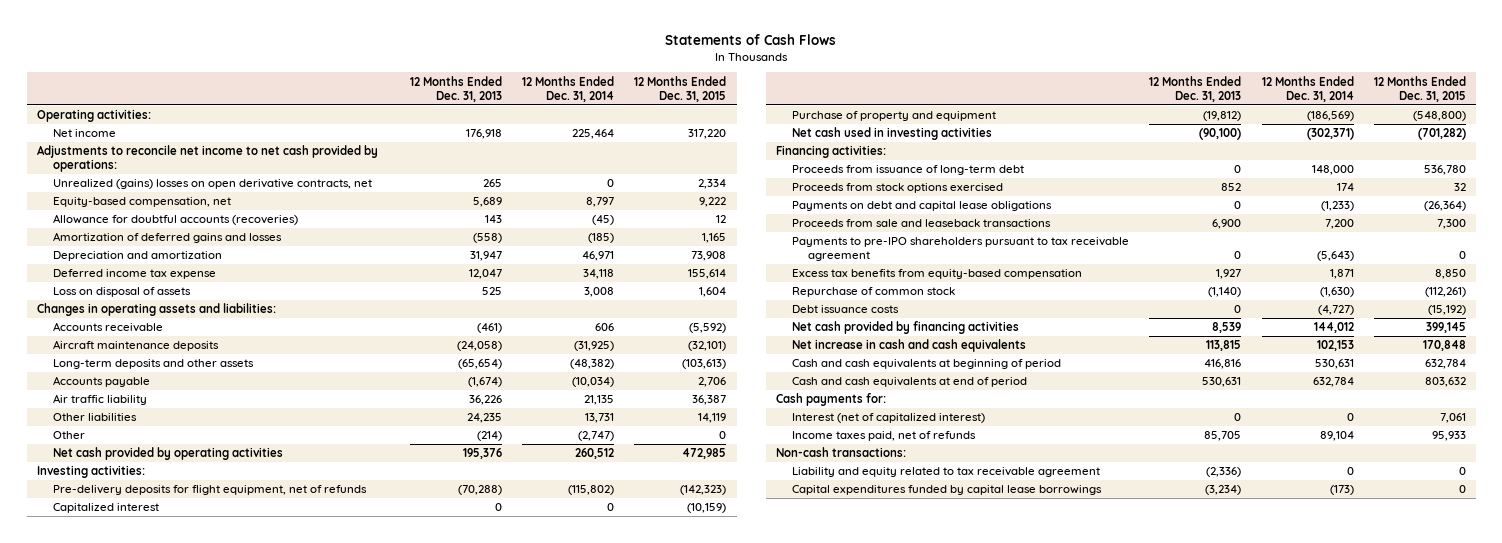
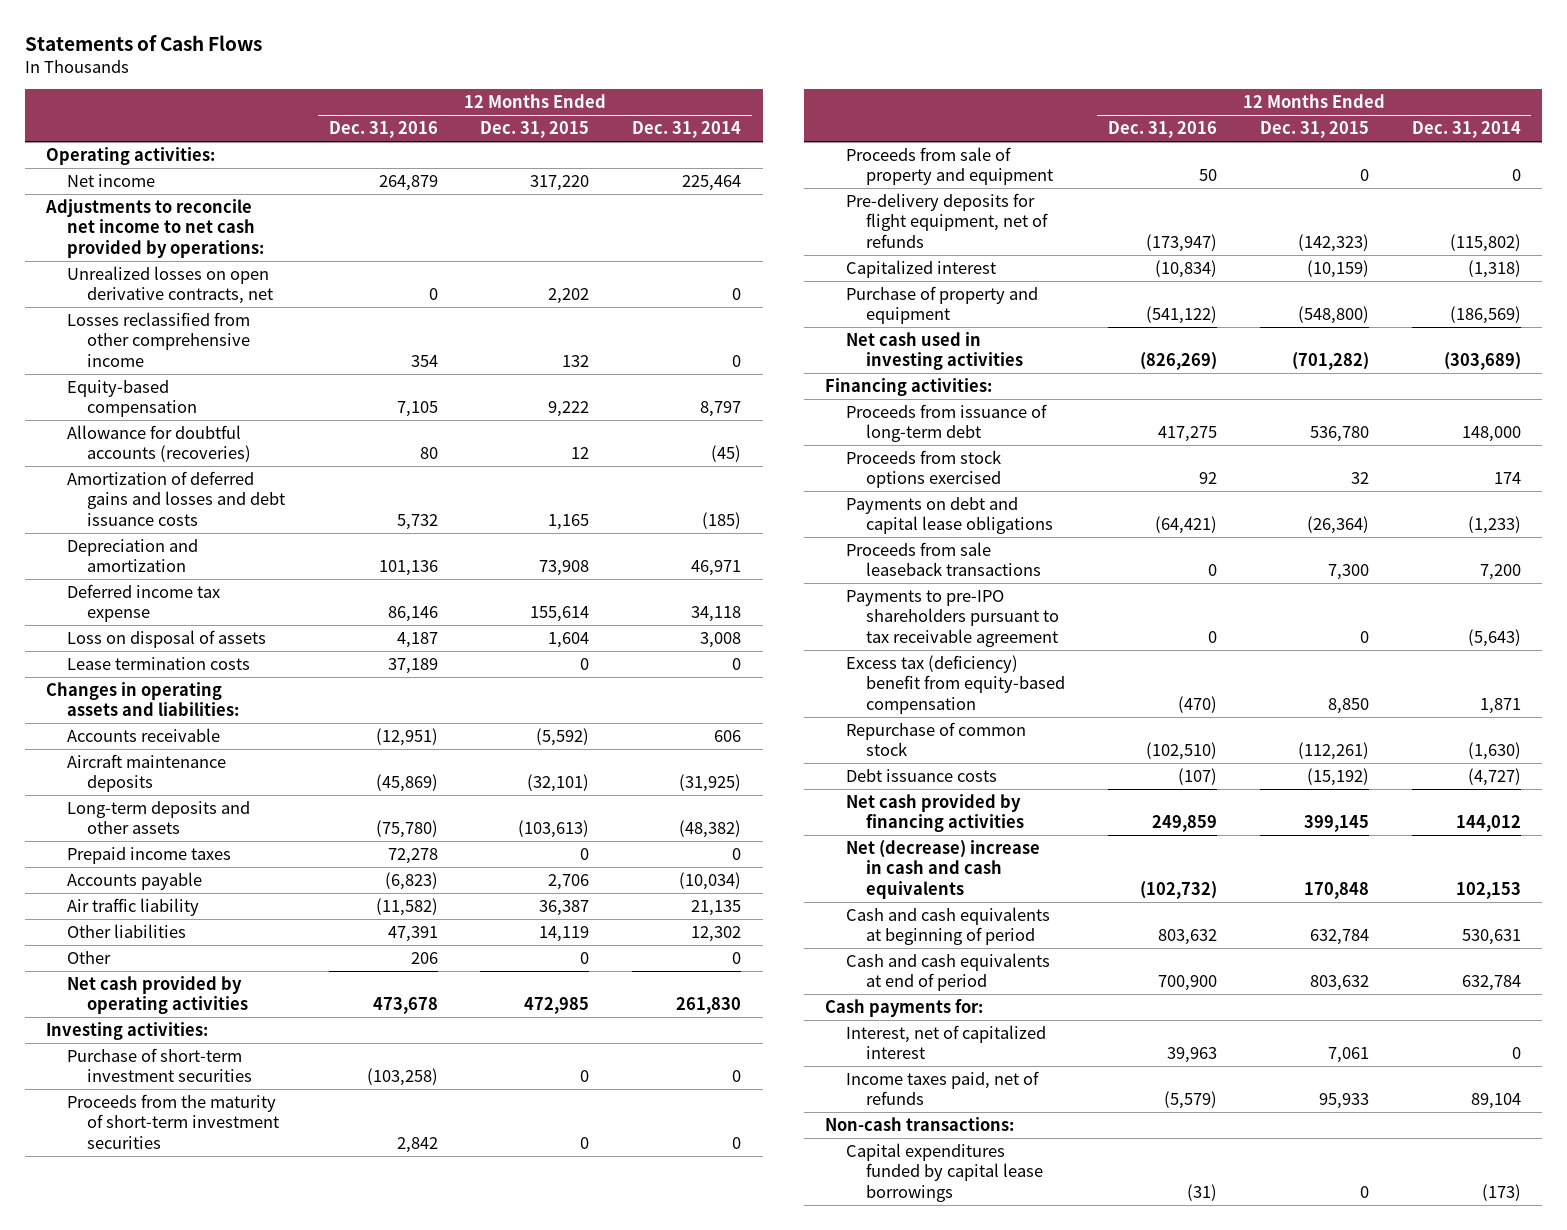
[410,75,503,102] 12 Months Ended Dec. 31, 2013 -> none
none -> [328,121,438,139] Dec. 31, 2016
[52,179,372,190] Unrealized (gains) losses on open derivative contracts, net -> [66,265,273,305] Unrealized losses on open derivative contracts, net
[698,179,727,190] 2,334 -> [548,288,590,305] 2,202
none -> [66,311,250,367] Losses reclassified from other comprehensive income
[52,197,231,208] Equity-based compensation, net -> [66,379,197,418] Equity-based compensation
[52,232,282,244] Amortization of deferred gains and losses -> [66,470,285,526] Amortization of deferred gains and losses and debt issuance costs
none -> [66,656,250,670] Lease termination costs
none -> [66,846,231,864] Prepaid income taxes
[585,413,615,424] 13,731 -> [691,925,742,942] 12,302
[578,431,615,442] (2,747) -> [732,951,742,964] 0
[575,448,615,460] 260,512 -> [676,997,742,1015] 261,830
none -> [66,1047,252,1083] Purchase of short-term investment securities
none -> [66,1093,279,1149] Proceeds from the maturity of short-term investment securities
none -> [845,146,1054,186] Proceeds from sale of property and equipment
[607,503,615,512] 0 -> [1467,259,1521,278] (1,318)
[1306,128,1354,141] (302,371) -> [1443,352,1521,371] (303,689)
[792,219,1052,228] Proceeds from sale and leaseback transactions -> [845,541,1042,577] Proceeds from sale leaseback transactions
[792,269,1083,280] Excess tax benefits from equity-based compensation -> [845,654,1066,714] Excess tax (deficiency) benefit from equity-based compensation
[792,339,1027,353] Net increase in cash and cash equivalents -> [845,839,1040,899] Net (decrease) increase in cash and cash equivalents
[792,413,986,424] Interest (net of capitalized interest) -> [845,1024,1046,1060] Interest, net of capitalized interest
[792,467,1101,478] Liability and equity related to tax receivable agreement -> none

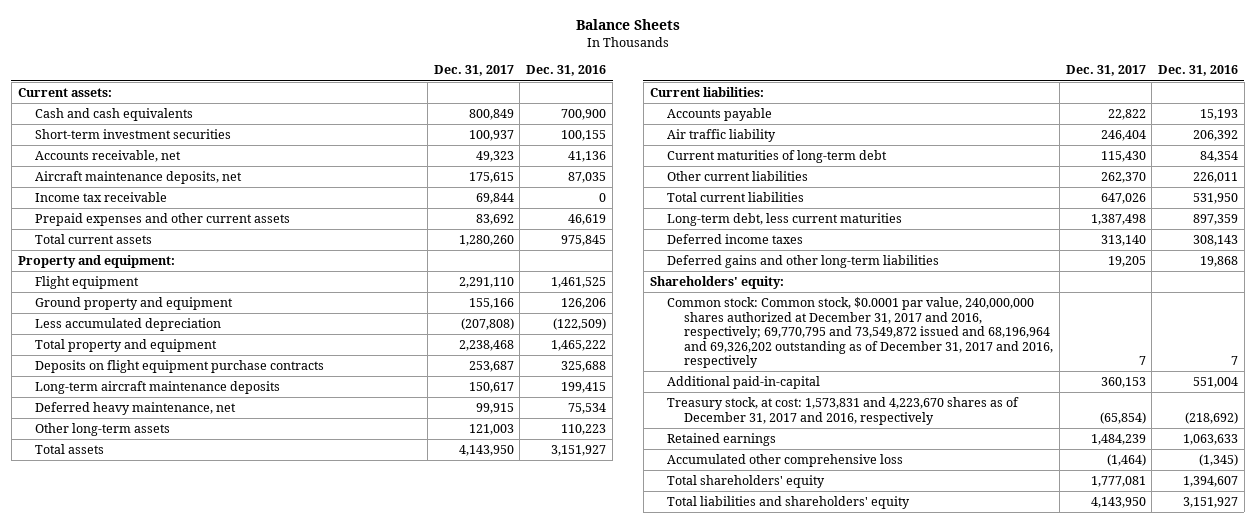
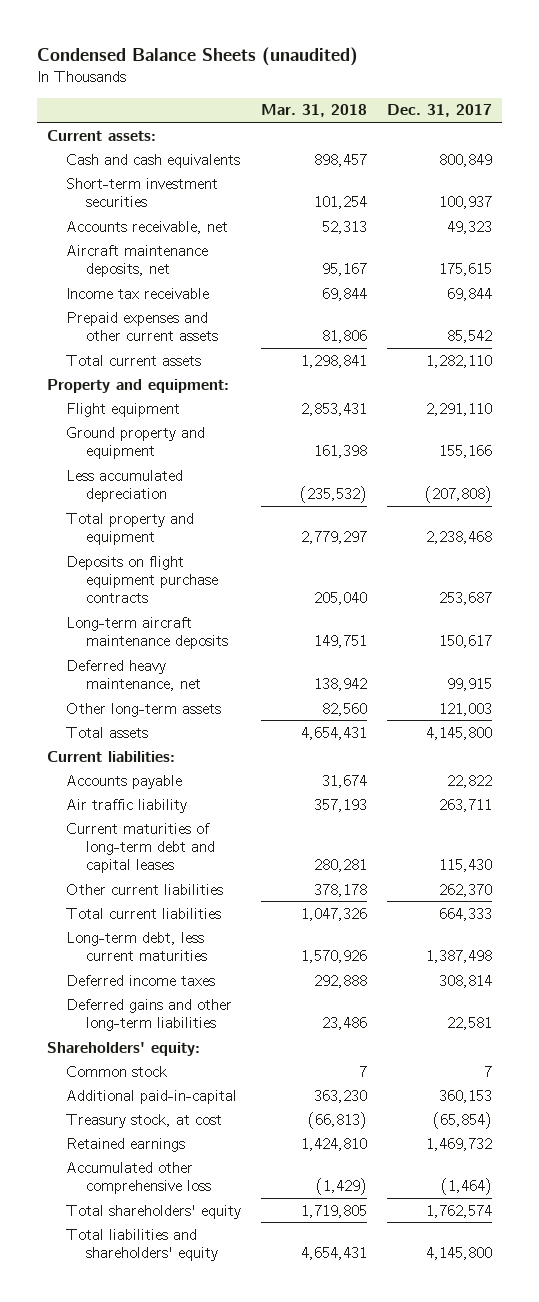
[575,19,680,31] Balance Sheets -> [37,47,359,67] Condensed Balance Sheets (unaudited)
[526,65,607,77] Dec. 31, 2016 -> none
none -> [261,104,368,118] Mar. 31, 2018
[475,214,514,226] 83,692 -> [447,329,493,343] 85,542
[458,235,514,247] 1,280,260 -> [426,354,493,368] 1,282,110
[458,445,514,457] 4,143,950 -> [426,726,493,740] 4,145,800
[1100,130,1146,142] 246,404 -> [439,798,493,812] 263,711
[666,150,887,164] Current maturities of long-term debt -> [66,822,215,874] Current maturities of long-term debt and capital leases
[1100,193,1146,205] 647,026 -> [439,907,493,921] 664,333
[1100,235,1146,247] 313,140 -> [439,974,493,988] 308,814
[1107,256,1146,268] 19,205 -> [447,1016,493,1030] 22,581
[666,297,1053,369] Common stock: Common stock, $0.0001 par value, 240,000,000 shares authorized at December 31, 2017 and 2016, respectively; 69,770,795 and 73,549,872 issued and 68,196,964 and 69,326,202 outstanding as of December 31, 2017 and 2016, respectively -> [66,1065,168,1077] Common stock
[666,397,1019,425] Treasury stock, at cost: 1,573,831 and 4,223,670 shares as of December 31, 2017 and 2016, respectively -> [66,1113,223,1128] Treasury stock, at cost
[1090,434,1146,446] 1,484,239 -> [426,1137,493,1151] 1,469,732
[1090,476,1146,488] 1,777,081 -> [426,1204,493,1218] 1,762,574
[1090,497,1146,509] 4,143,950 -> [426,1246,493,1260] 4,145,800

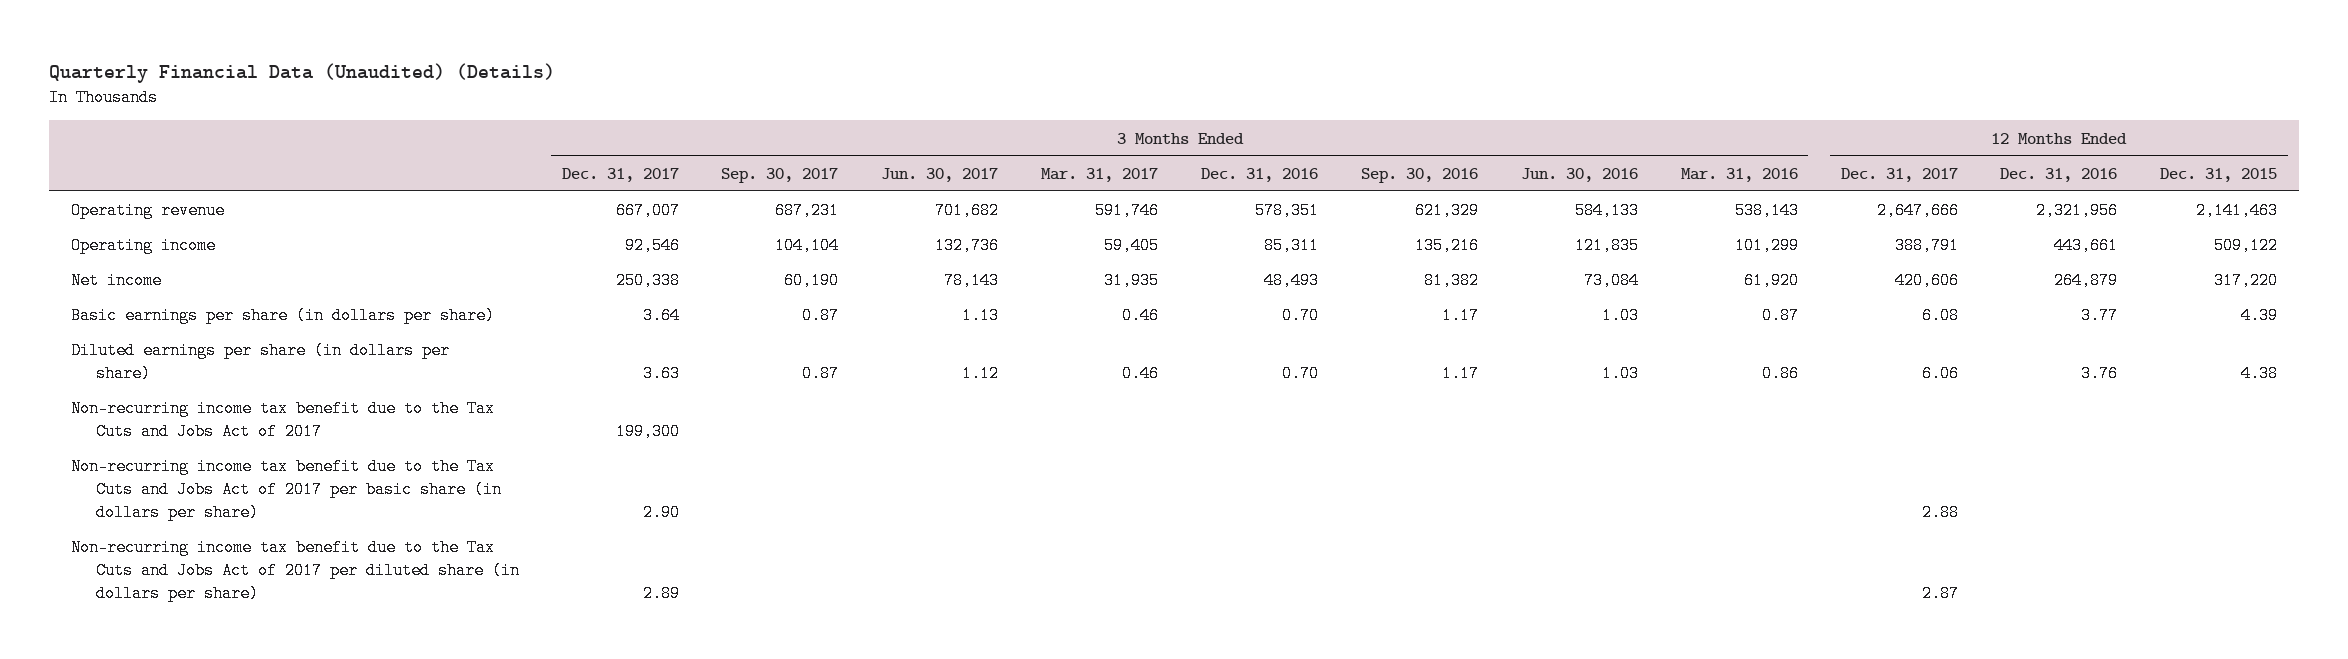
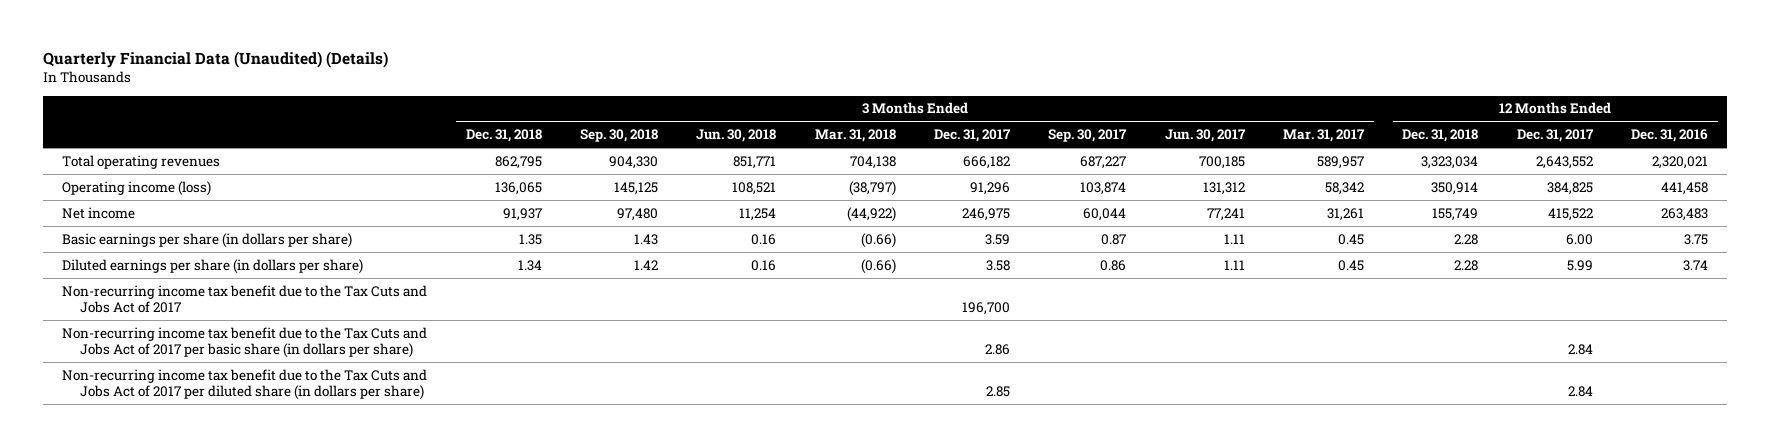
[1201,167,1319,182] Dec. 31, 2016 -> none
[1360,167,1478,183] Sep. 30, 2016 -> none
[1520,167,1638,182] Jun. 30, 2016 -> none
[1680,167,1798,182] Mar. 31, 2016 -> none
[2160,167,2278,182] Dec. 31, 2015 -> none
none -> [465,129,542,143] Dec. 31, 2018
none -> [579,129,658,143] Sep. 30, 2018
none -> [696,129,777,143] Jun. 30, 2018
none -> [814,129,896,143] Mar. 31, 2018
none -> [1402,129,1479,143] Dec. 31, 2018
[70,202,225,220] Operating revenue -> none
none -> [62,154,221,169] Total operating revenues
[70,237,216,255] Operating income -> [62,180,212,196] Operating income (loss)
[624,237,680,255] 92,546 -> [969,181,1010,195] 91,296
[775,237,840,255] 104,104 -> [1080,181,1127,195] 103,874
[935,237,1000,255] 132,736 -> [1202,181,1245,195] 131,312
[1104,237,1160,255] 59,405 -> [1324,181,1364,195] 58,342
[1894,237,1959,255] 388,791 -> [1546,181,1593,195] 384,825
[2054,237,2119,255] 443,661 -> [1661,181,1709,195] 441,458
[615,272,680,290] 250,338 -> [961,207,1010,221] 246,975
[784,272,840,290] 60,190 -> [1083,207,1127,221] 60,044
[944,272,1000,290] 78,143 -> [1206,207,1245,221] 77,241
[1104,272,1160,290] 31,935 -> [1326,207,1364,221] 31,261
[1894,272,1959,290] 420,606 -> [1547,207,1593,221] 415,522
[2054,272,2119,290] 264,879 -> [1661,207,1709,221] 263,483
[642,307,680,325] 3.64 -> [984,233,1010,245] 3.59
[962,307,1000,325] 1.13 -> [1223,233,1245,244] 1.11
[1122,307,1160,325] 0.46 -> [1337,233,1364,245] 0.45
[1921,307,1959,325] 6.08 -> [1565,233,1593,245] 6.00
[2081,307,2119,325] 3.77 -> [1684,233,1709,245] 3.75
[642,365,680,383] 3.63 -> [985,259,1010,271] 3.58
[802,365,840,383] 0.87 -> [1100,259,1127,271] 0.86
[962,365,1000,383] 1.12 -> [1223,259,1245,270] 1.11
[1122,365,1160,383] 0.46 -> [1337,259,1364,271] 0.45
[1921,365,1959,383] 6.06 -> [1566,259,1593,271] 5.99
[2081,365,2119,383] 3.76 -> [1683,259,1709,271] 3.74
[615,423,680,441] 199,300 -> [961,302,1010,316] 196,700
[642,504,680,522] 2.90 -> [984,344,1010,356] 2.86
[1921,504,1959,522] 2.88 -> [1567,344,1593,356] 2.84
[642,585,680,603] 2.89 -> [985,386,1010,398] 2.85
[1921,585,1959,603] 2.87 -> [1567,386,1593,398] 2.84

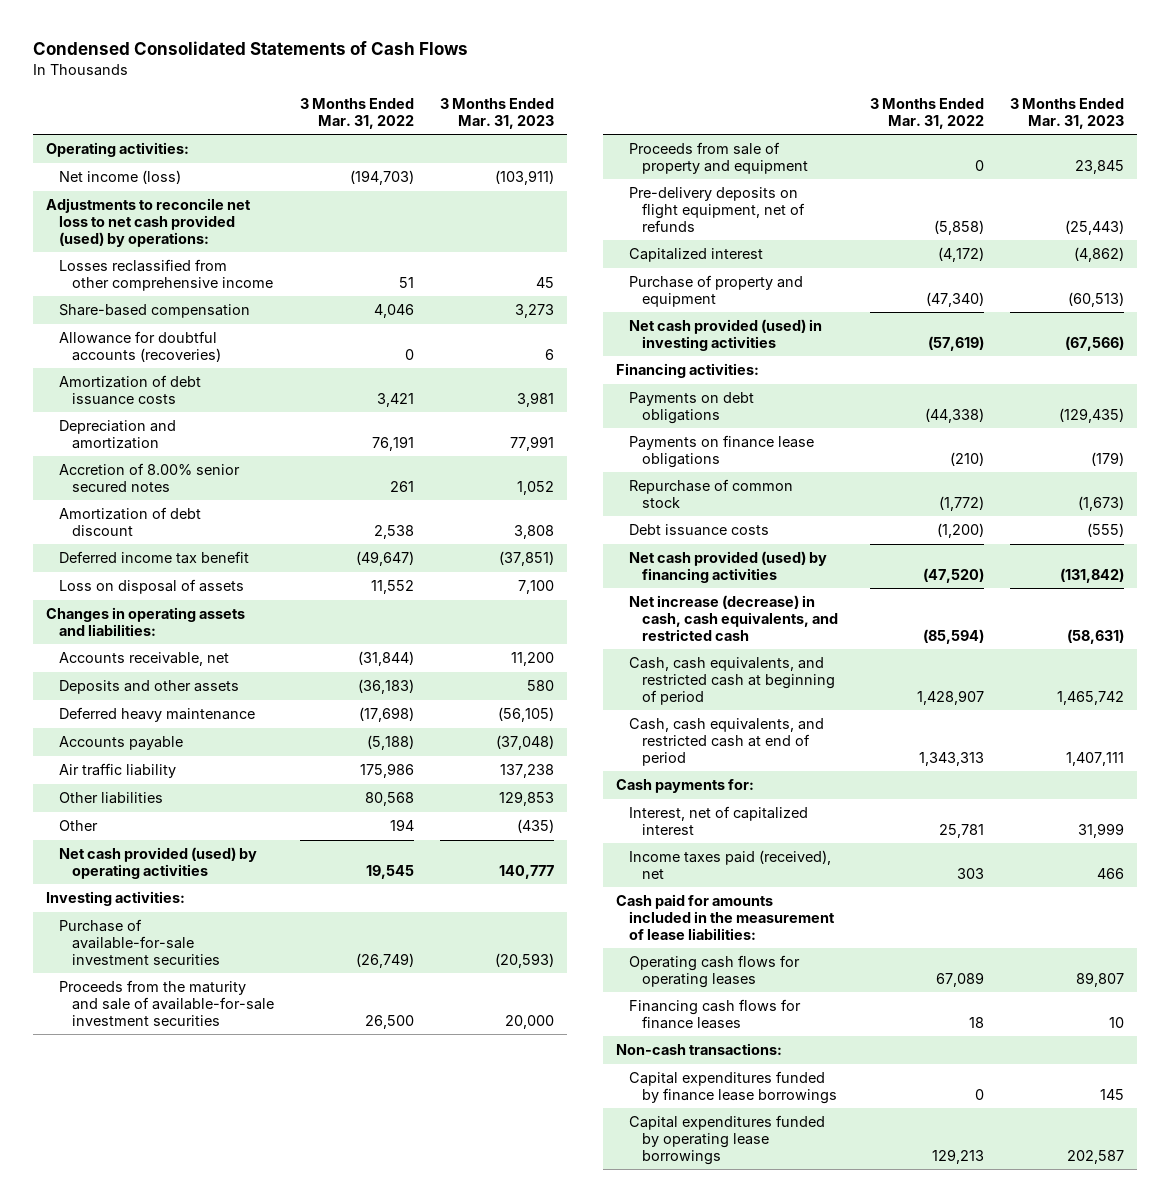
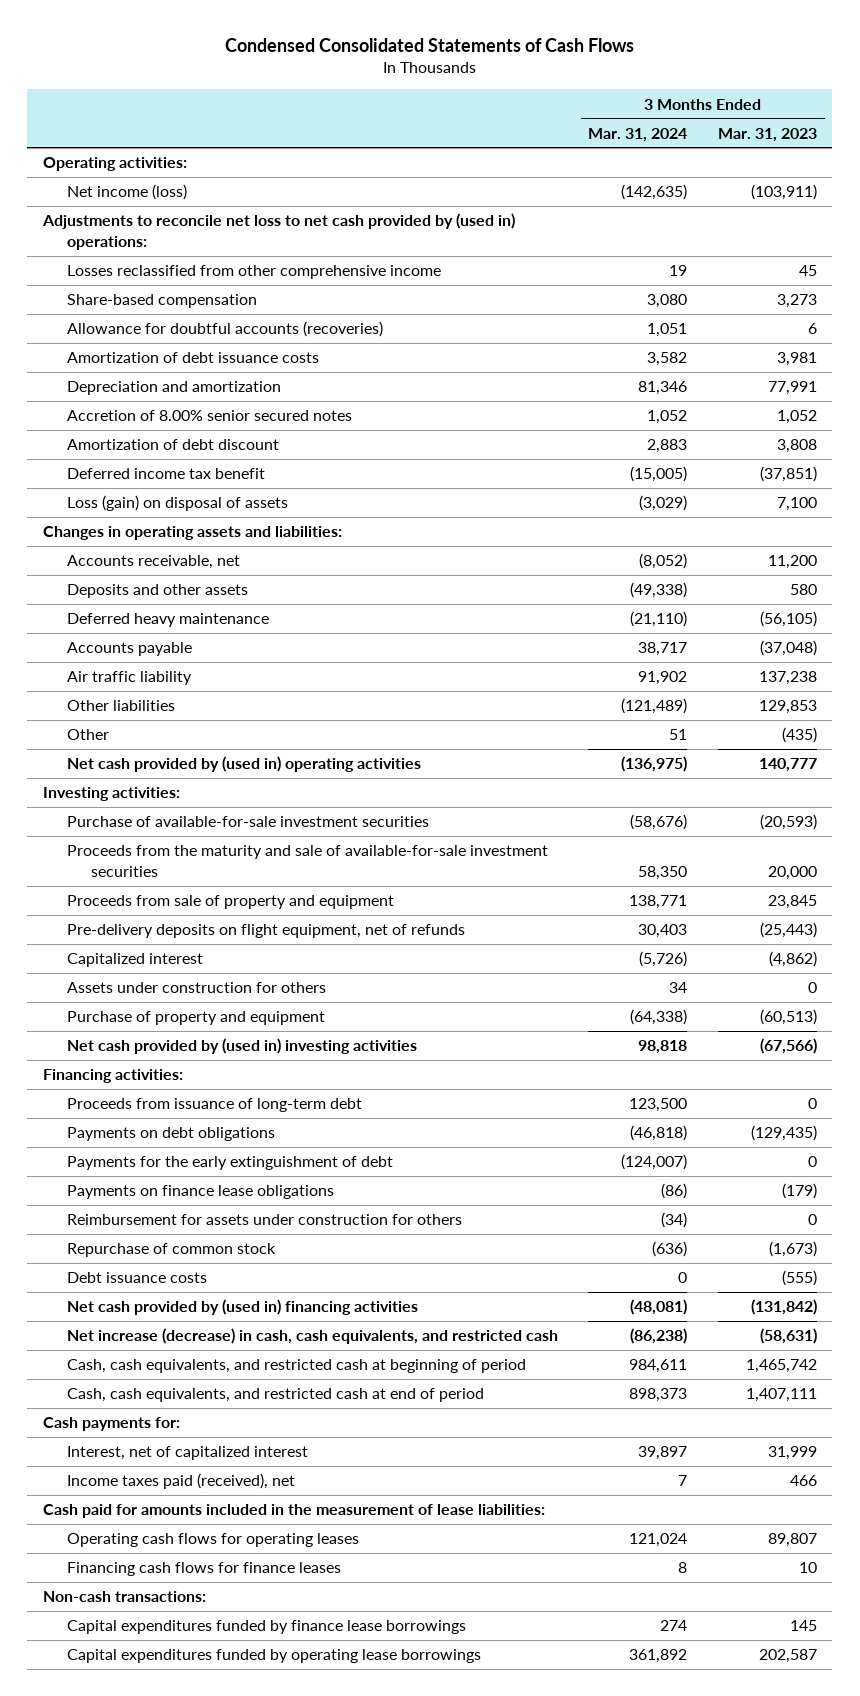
[299,97,414,129] 3 Months Ended Mar. 31, 2022 -> none
none -> [588,127,688,142] Mar. 31, 2024
[45,198,251,247] Adjustments to reconcile net loss to net cash provided (used) by operations: -> [41,213,515,250] Adjustments to reconcile net loss to net cash provided by (used in) operations:
[58,579,244,595] Loss on disposal of assets -> [66,495,288,512] Loss (gain) on disposal of assets
[58,847,257,879] Net cash provided (used) by operating activities -> [66,756,421,773] Net cash provided by (used in) operating activities
none -> [66,982,326,994] Assets under construction for others
[629,319,823,351] Net cash provided (used) in investing activities -> [66,1038,417,1055] Net cash provided by (used in) investing activities
none -> [66,1098,362,1113] Proceeds from issuance of long-term debt
none -> [66,1156,393,1171] Payments for the early extinguishment of debt
none -> [66,1214,462,1226] Reimbursement for assets under construction for others
[629,551,828,583] Net cash provided (used) by financing activities -> [66,1299,418,1316] Net cash provided by (used in) financing activities

